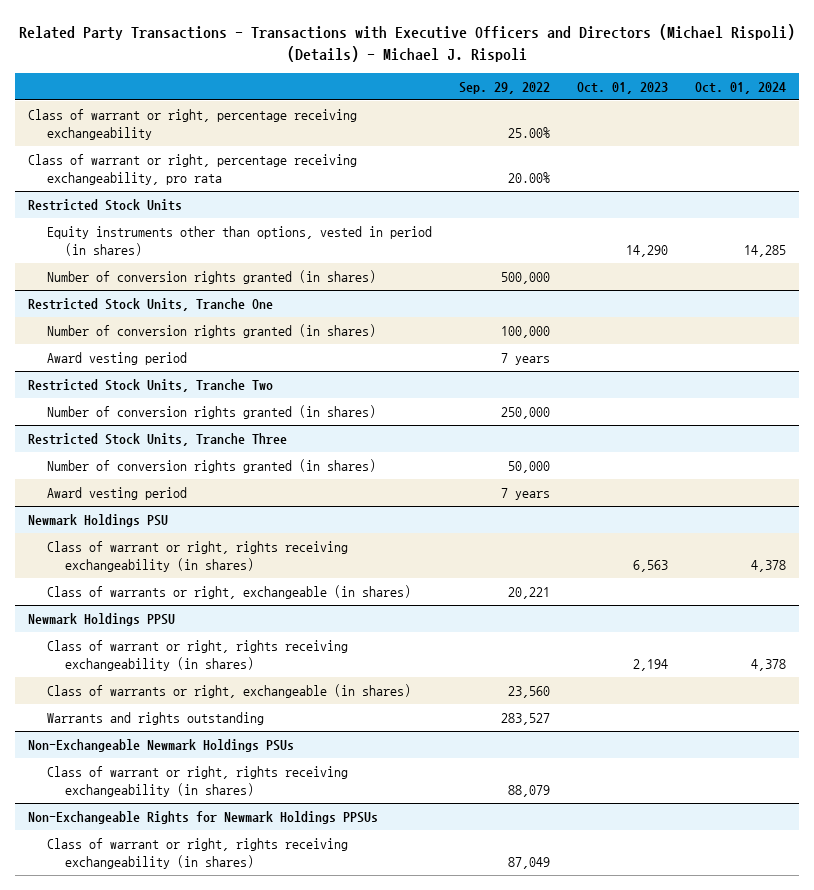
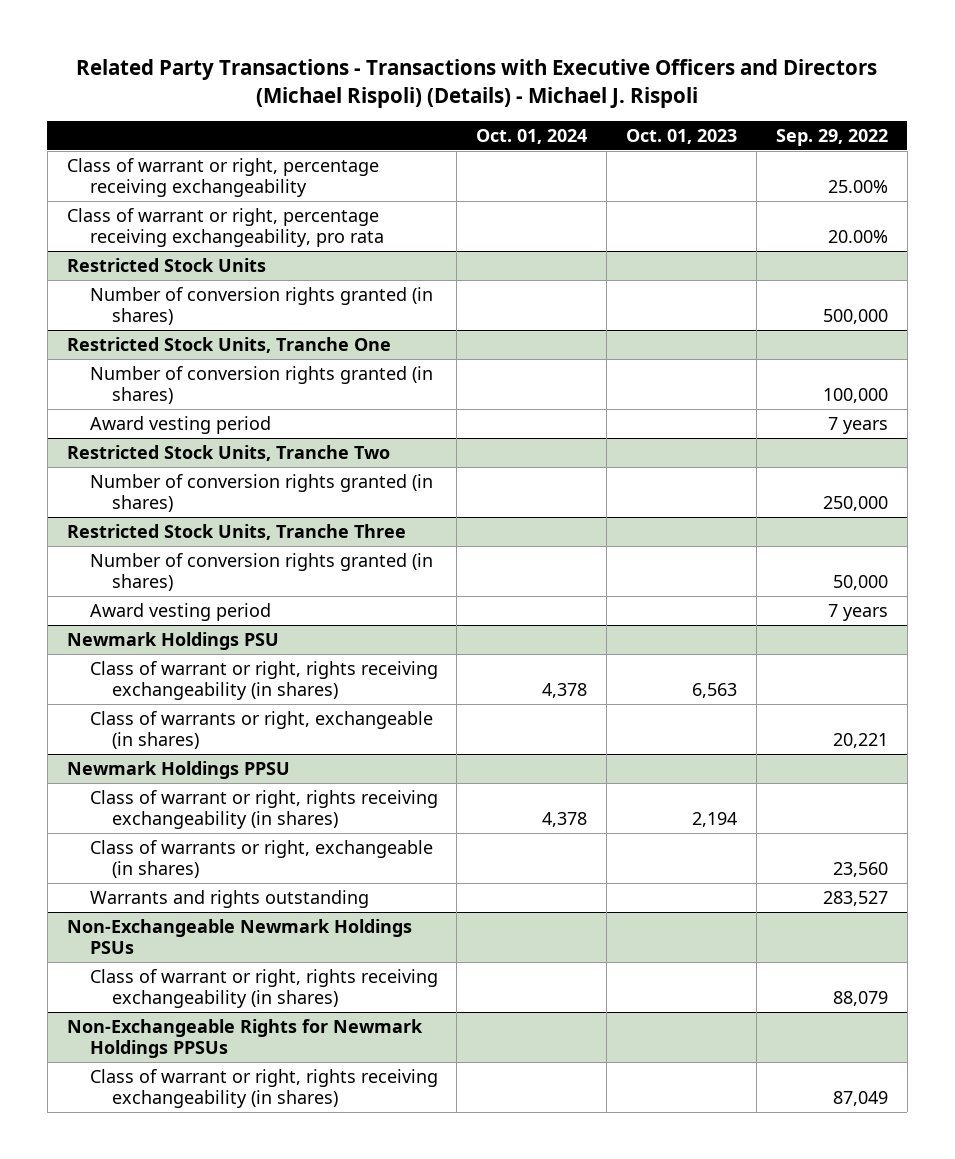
[46,226,432,257] Equity instruments other than options, vested in period (in shares) -> none

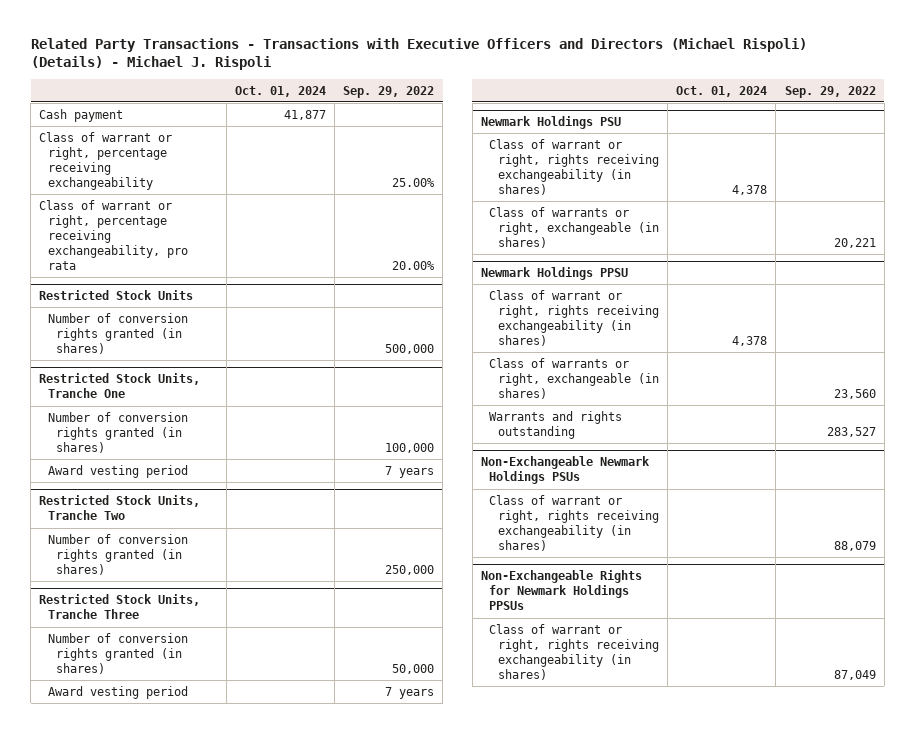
[626,128,738,144] Oct. 01, 2023 -> none
none -> [39,108,124,122] Cash payment

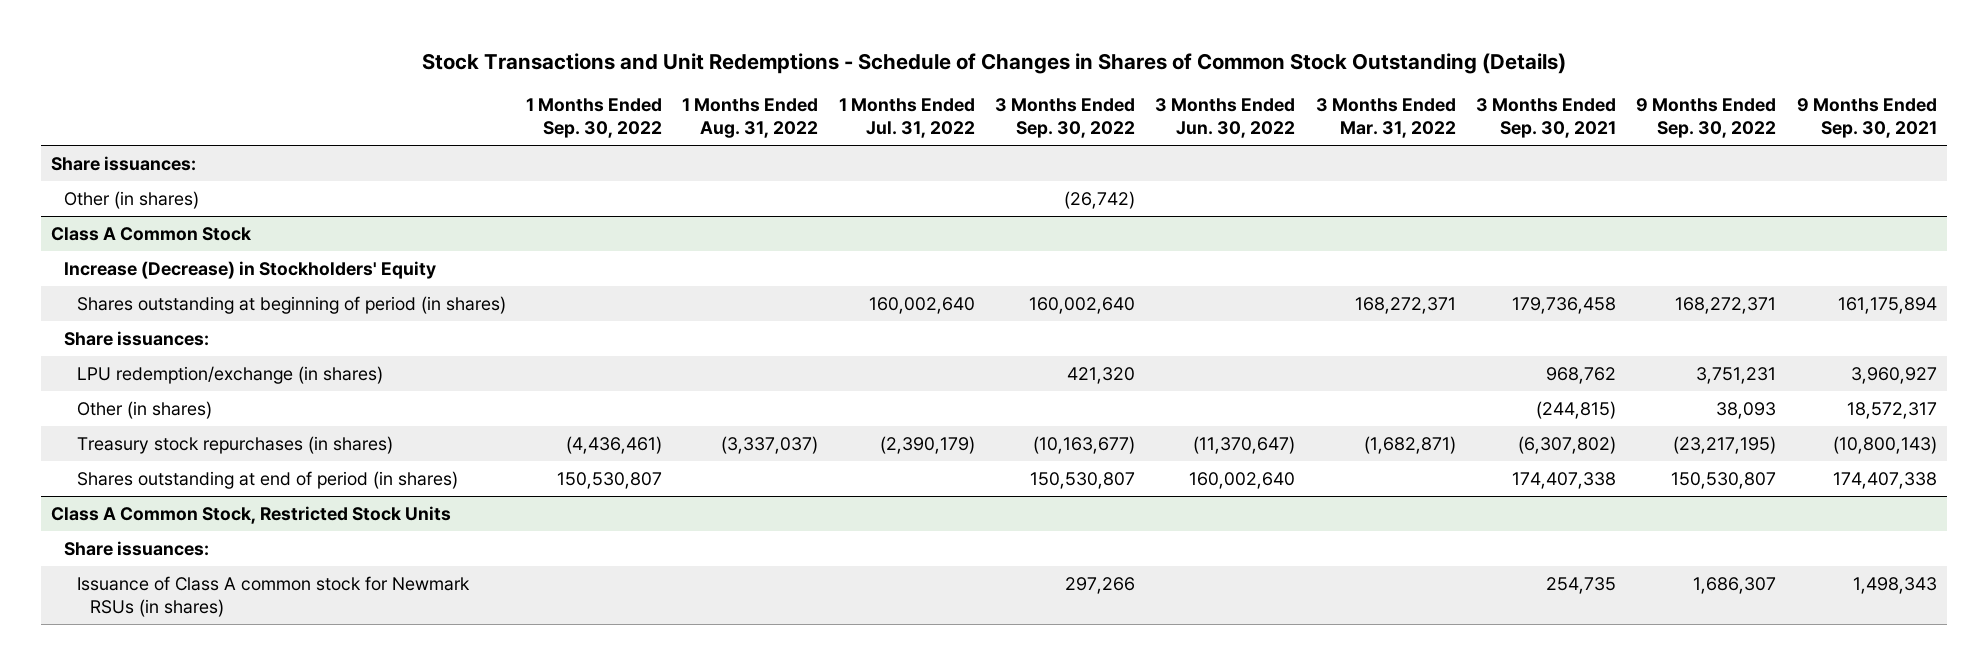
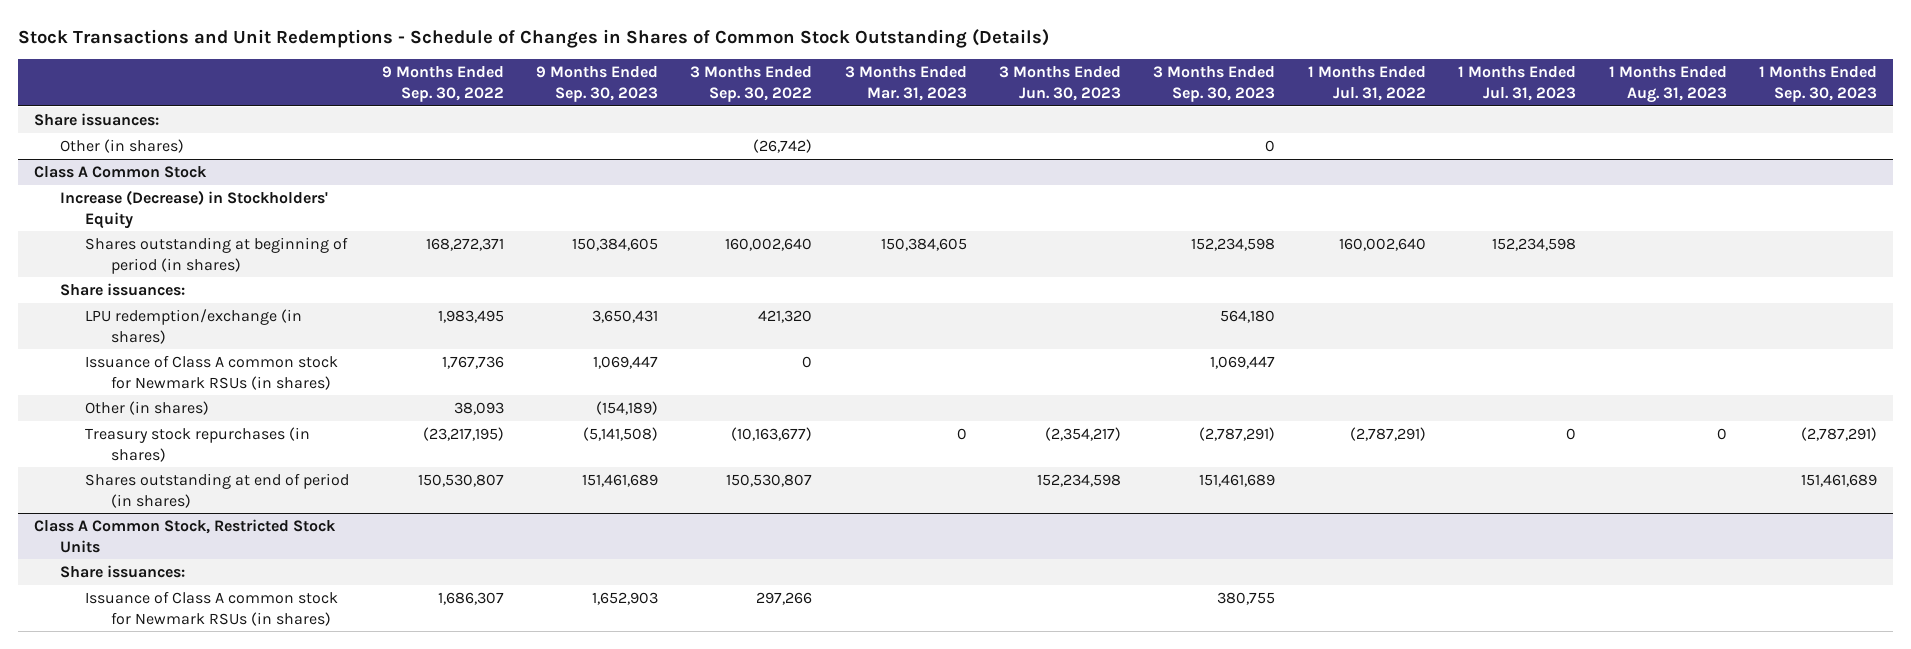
[525,97,662,138] 1 Months Ended Sep. 30, 2022 -> none
[682,97,819,138] 1 Months Ended Aug. 31, 2022 -> none
[1155,97,1296,138] 3 Months Ended Jun. 30, 2022 -> none
[1315,97,1456,138] 3 Months Ended Mar. 31, 2022 -> none
[1475,97,1616,138] 3 Months Ended Sep. 30, 2021 -> none
[1796,97,1937,138] 9 Months Ended Sep. 30, 2021 -> none
none -> [536,66,659,102] 9 Months Ended Sep. 30, 2023
none -> [844,66,967,101] 3 Months Ended Mar. 31, 2023
none -> [999,66,1122,101] 3 Months Ended Jun. 30, 2023
none -> [1153,66,1276,102] 3 Months Ended Sep. 30, 2023
none -> [1458,66,1577,101] 1 Months Ended Jul. 31, 2023
none -> [1608,66,1727,103] 1 Months Ended Aug. 31, 2023
none -> [1758,66,1877,102] 1 Months Ended Sep. 30, 2023
[1696,367,1777,385] 3,751,231 -> [437,310,504,324] 1,983,495
none -> [85,355,339,390] Issuance of Class A common stock for Newmark RSUs (in shares)
[879,436,975,455] (2,390,179) -> [1349,427,1426,442] (2,787,291)

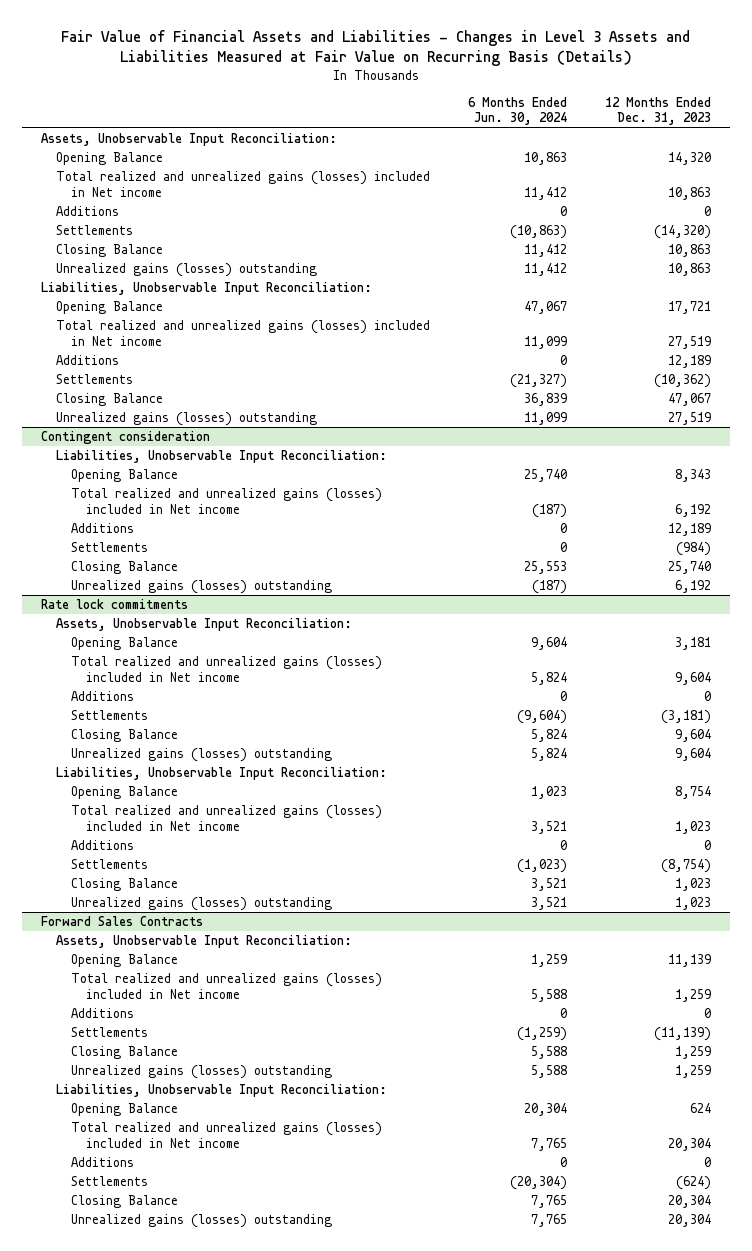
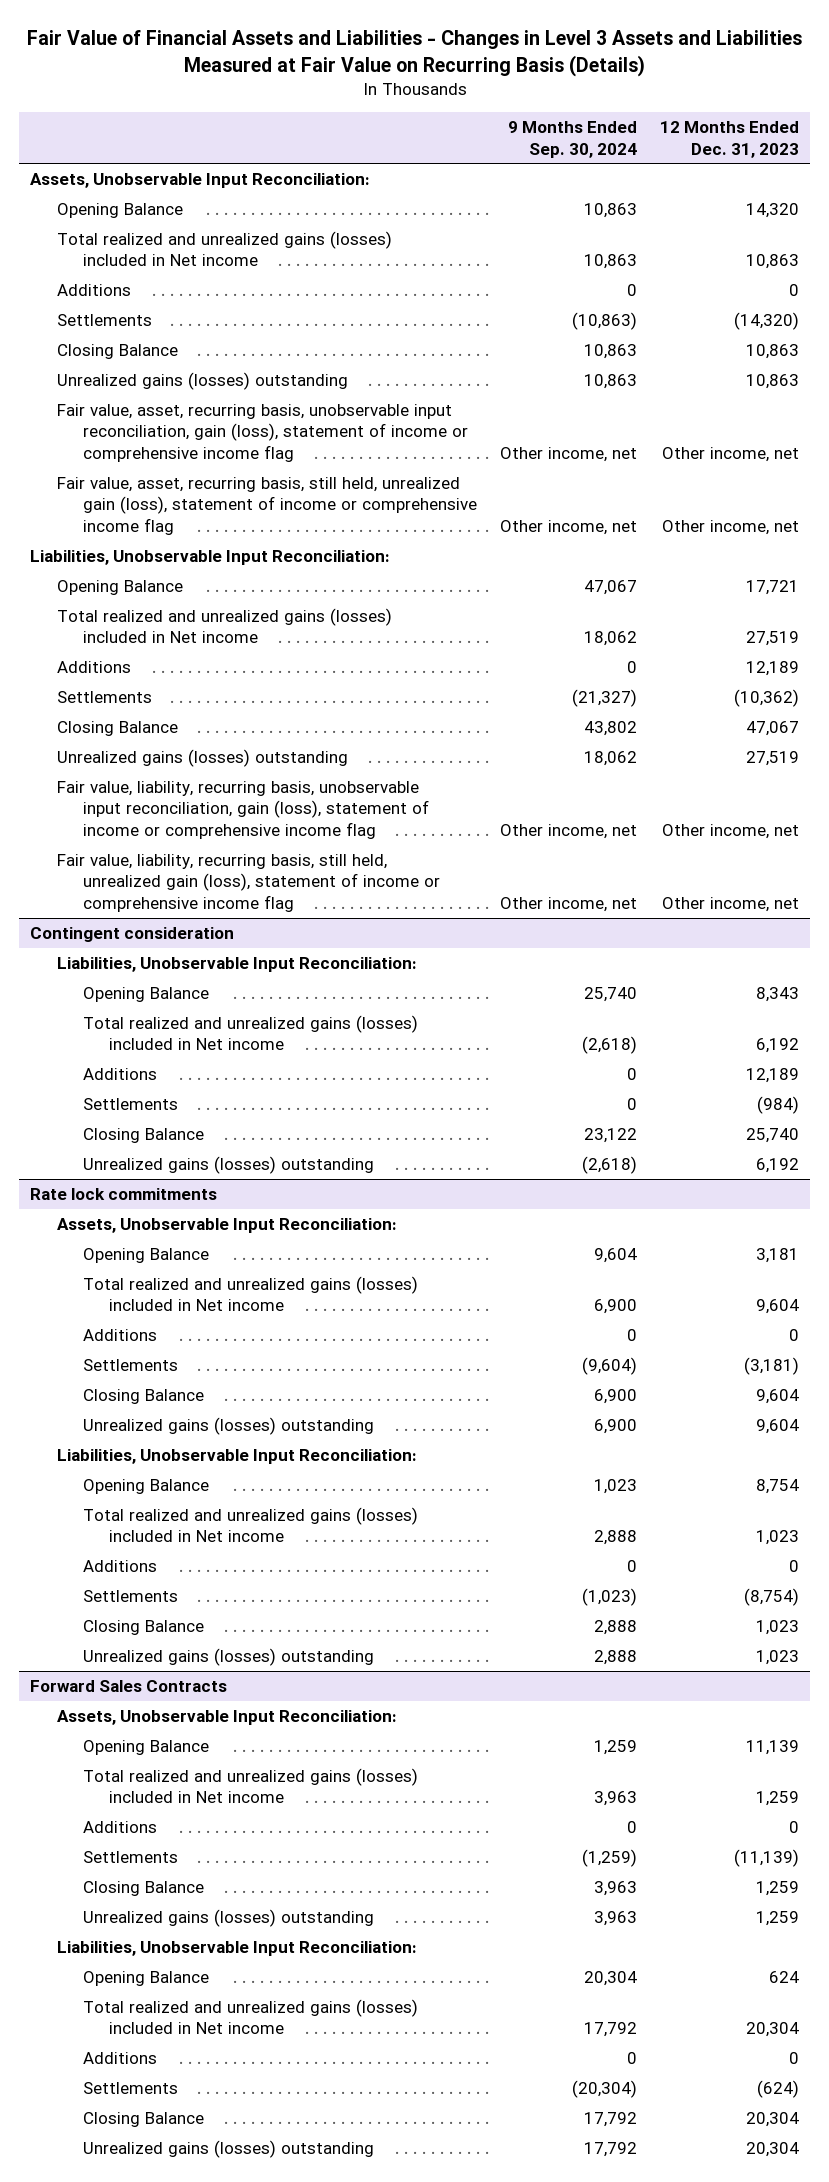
[467,96,567,126] 6 Months Ended Jun. 30, 2024 -> none
none -> [508,121,638,158] 9 Months Ended Sep. 30, 2024
none -> [56,404,469,462] Fair value, asset, recurring basis, unobservable input reconciliation, gain (loss), statement of income or comprehensive income flag
none -> [56,477,478,535] Fair value, asset, recurring basis, still held, unrealized gain (loss), statement of income or comprehensive income flag
none -> [56,781,430,839] Fair value, liability, recurring basis, unobservable input reconciliation, gain (loss), statement of income or comprehensive income flag
none -> [56,854,441,912] Fair value, liability, recurring basis, still held, unrealized gain (loss), statement of income or comprehensive income flag

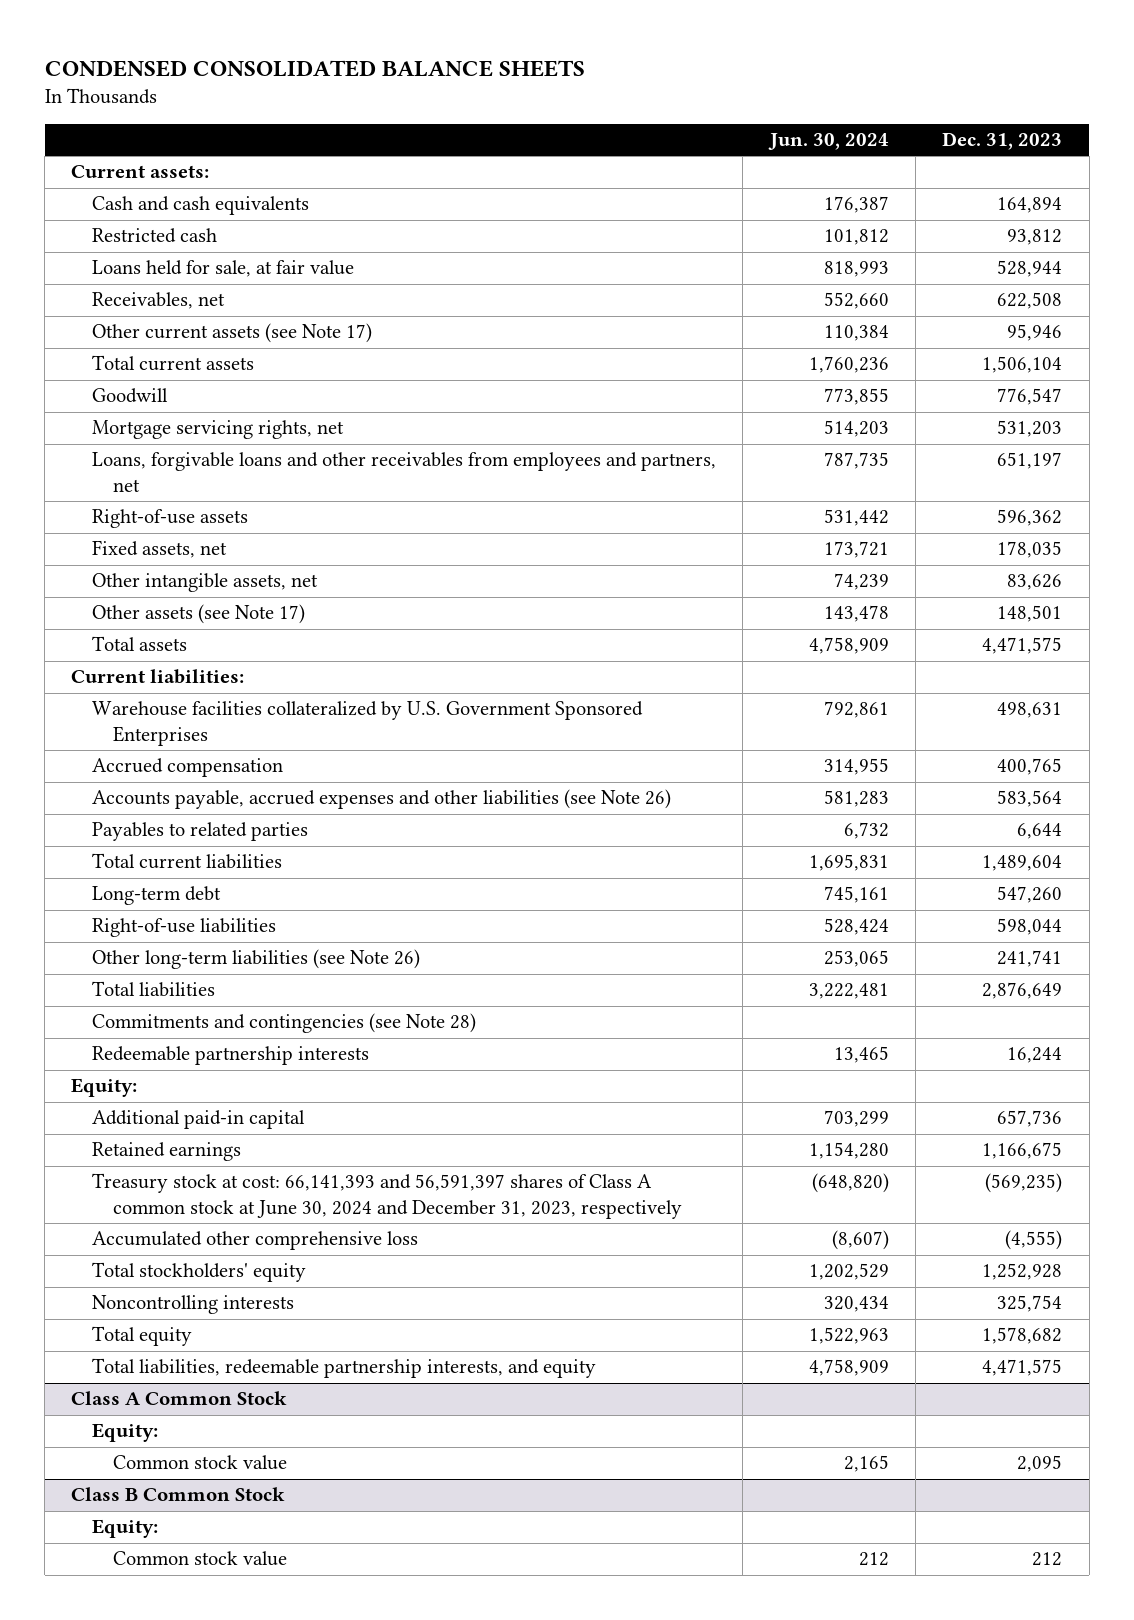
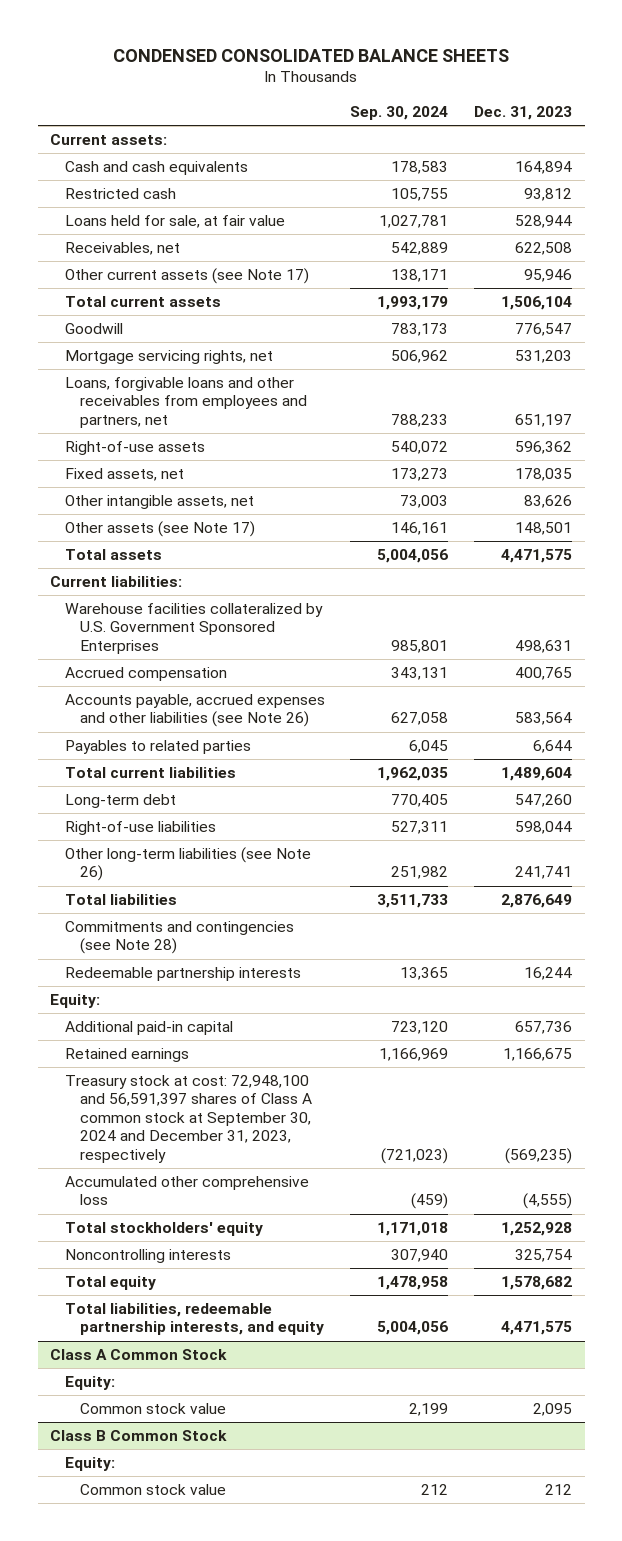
[767,133,889,151] Jun. 30, 2024 -> none
none -> [350,106,449,121] Sep. 30, 2024
[92,1173,682,1220] Treasury stock at cost: 66,141,393 and 56,591,397 shares of Class A common stock at June 30, 2024 and December 31, 2023, respectively -> [65,1075,312,1163] Treasury stock at cost: 72,948,100 and 56,591,397 shares of Class A common stock at September 30, 2024 and December 31, 2023, respectively

